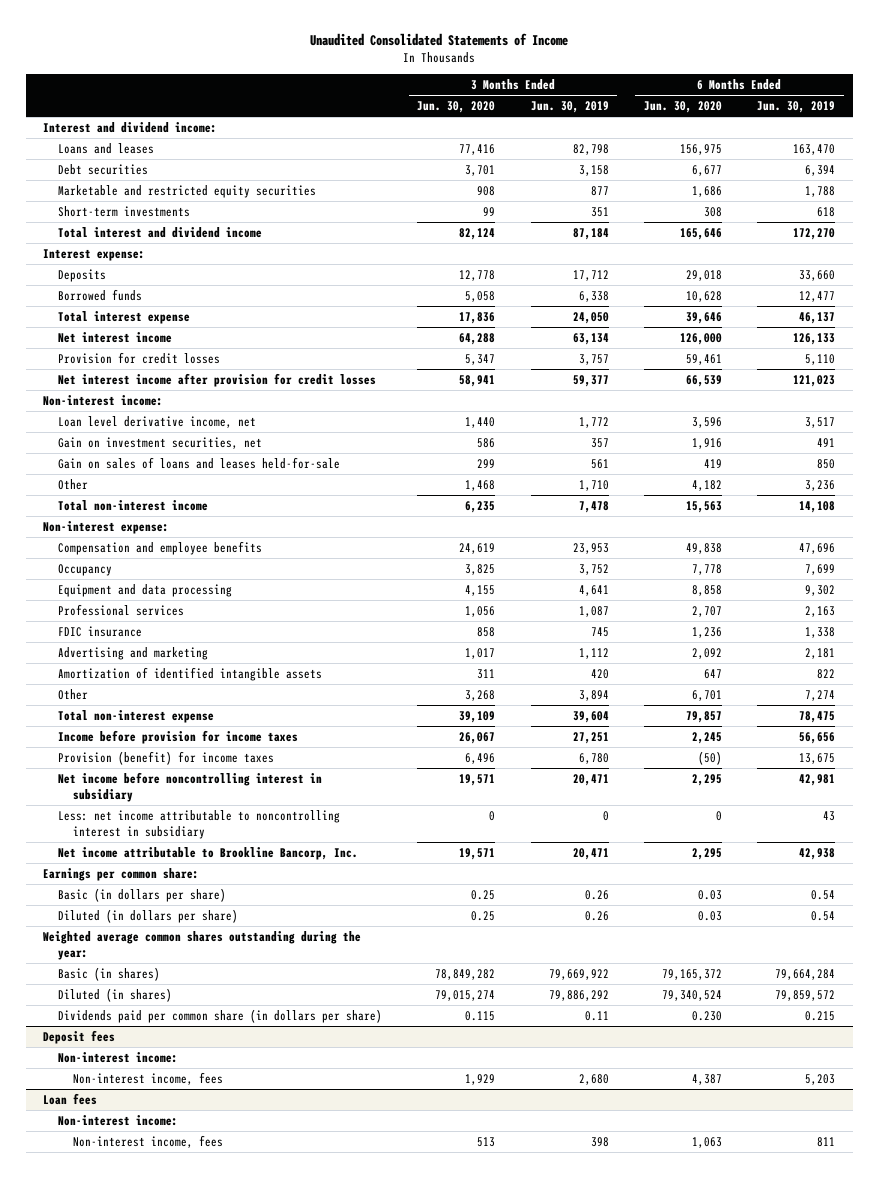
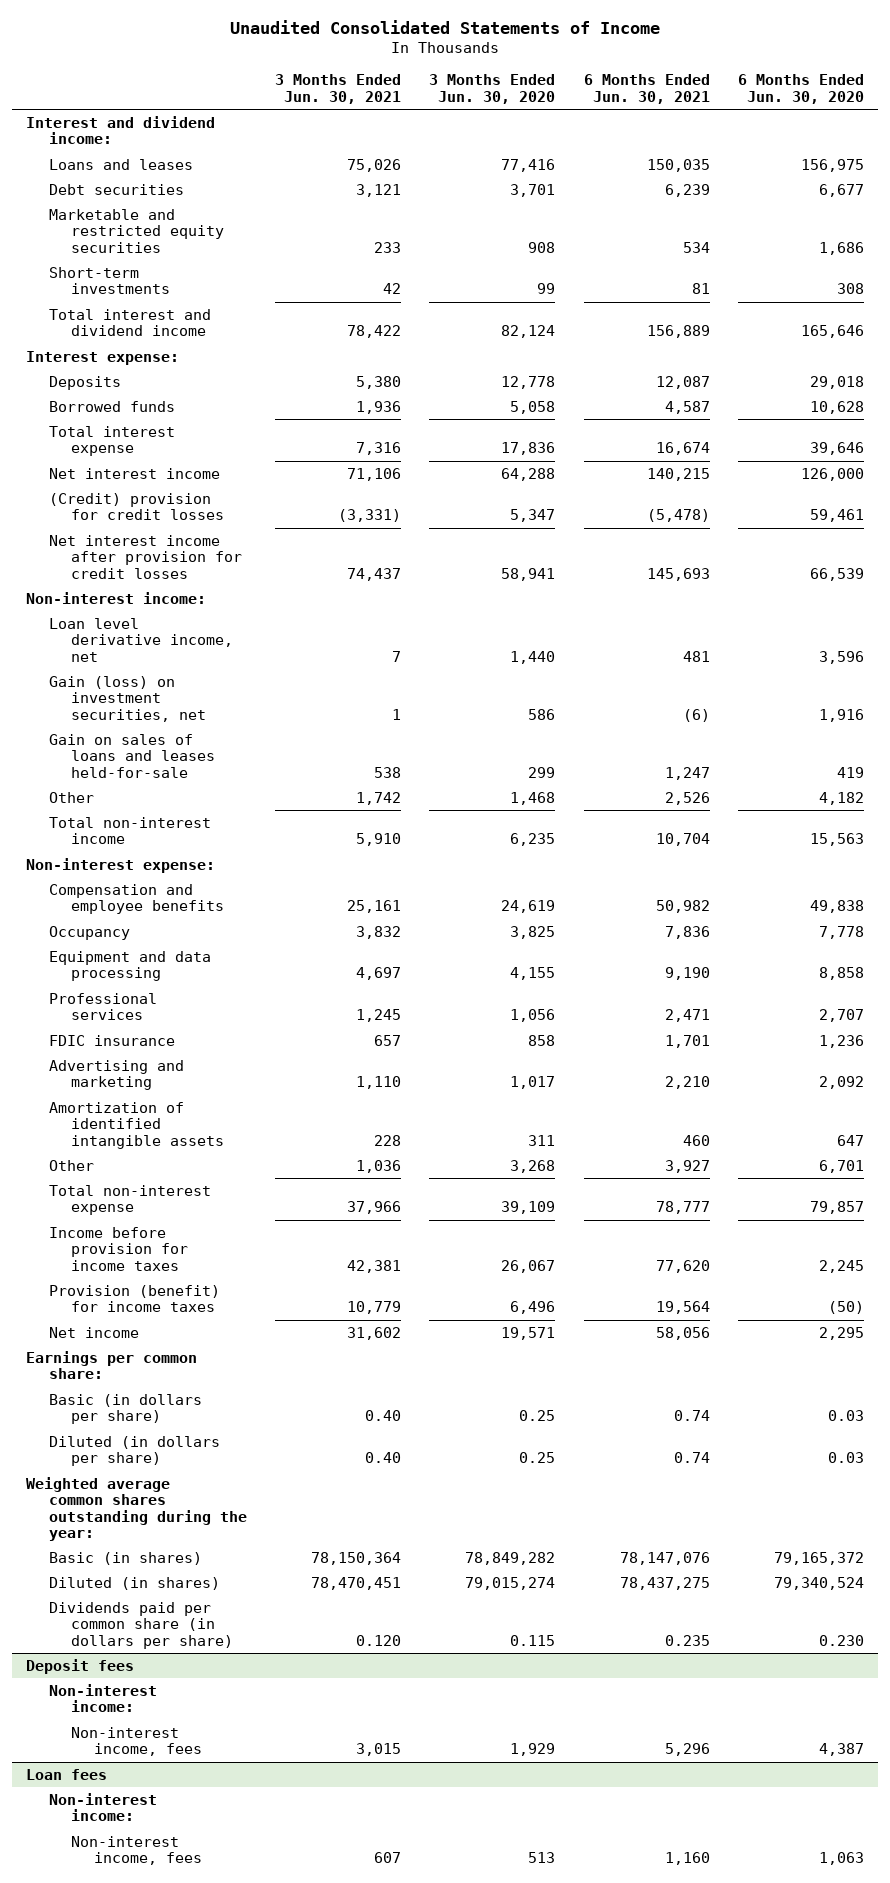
[530,101,609,114] Jun. 30, 2019 -> none
[756,101,835,114] Jun. 30, 2019 -> none
none -> [274,74,401,104] 3 Months Ended Jun. 30, 2021
none -> [583,74,710,104] 6 Months Ended Jun. 30, 2021
[58,351,221,364] Provision for credit losses -> [48,492,225,521] (Credit) provision for credit losses
[58,436,263,449] Gain on investment securities, net -> [48,675,207,722] Gain (loss) on investment securities, net
[58,771,323,802] Net income before noncontrolling interest in subsidiary -> none
[58,809,341,839] Less: net income attributable to noncontrolling interest in subsidiary -> none
[58,846,359,860] Net income attributable to Brookline Bancorp, Inc. -> [48,1326,139,1338] Net income

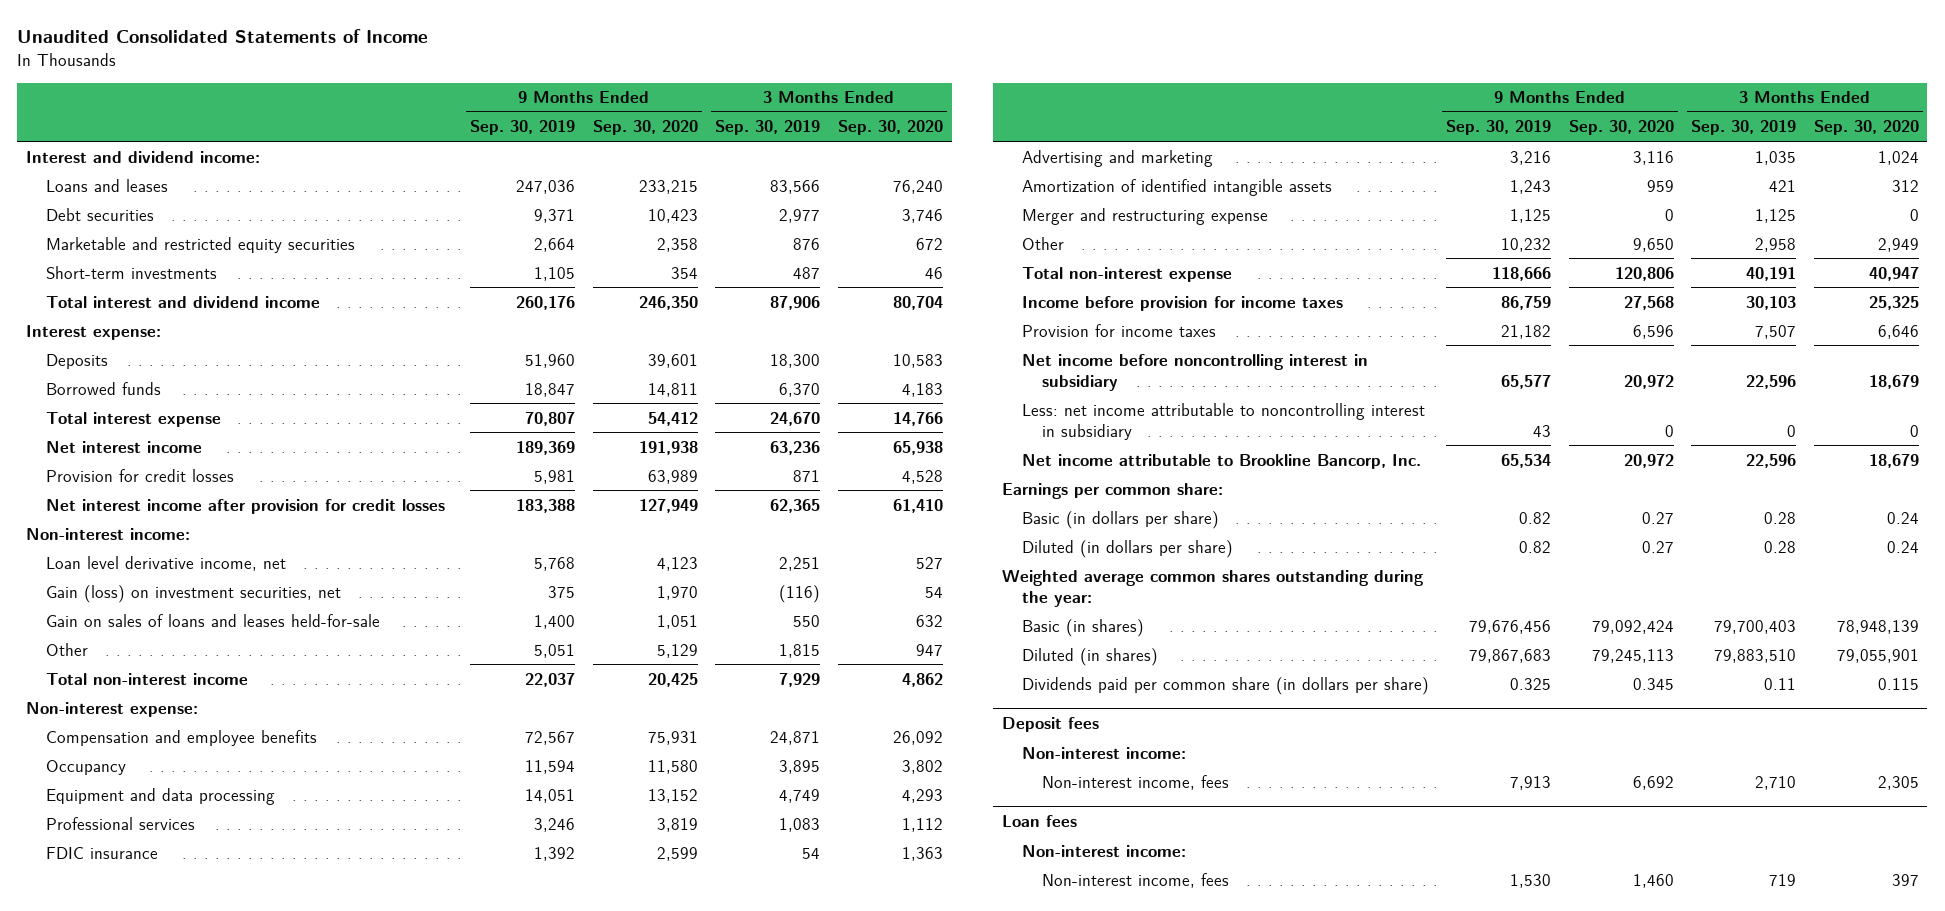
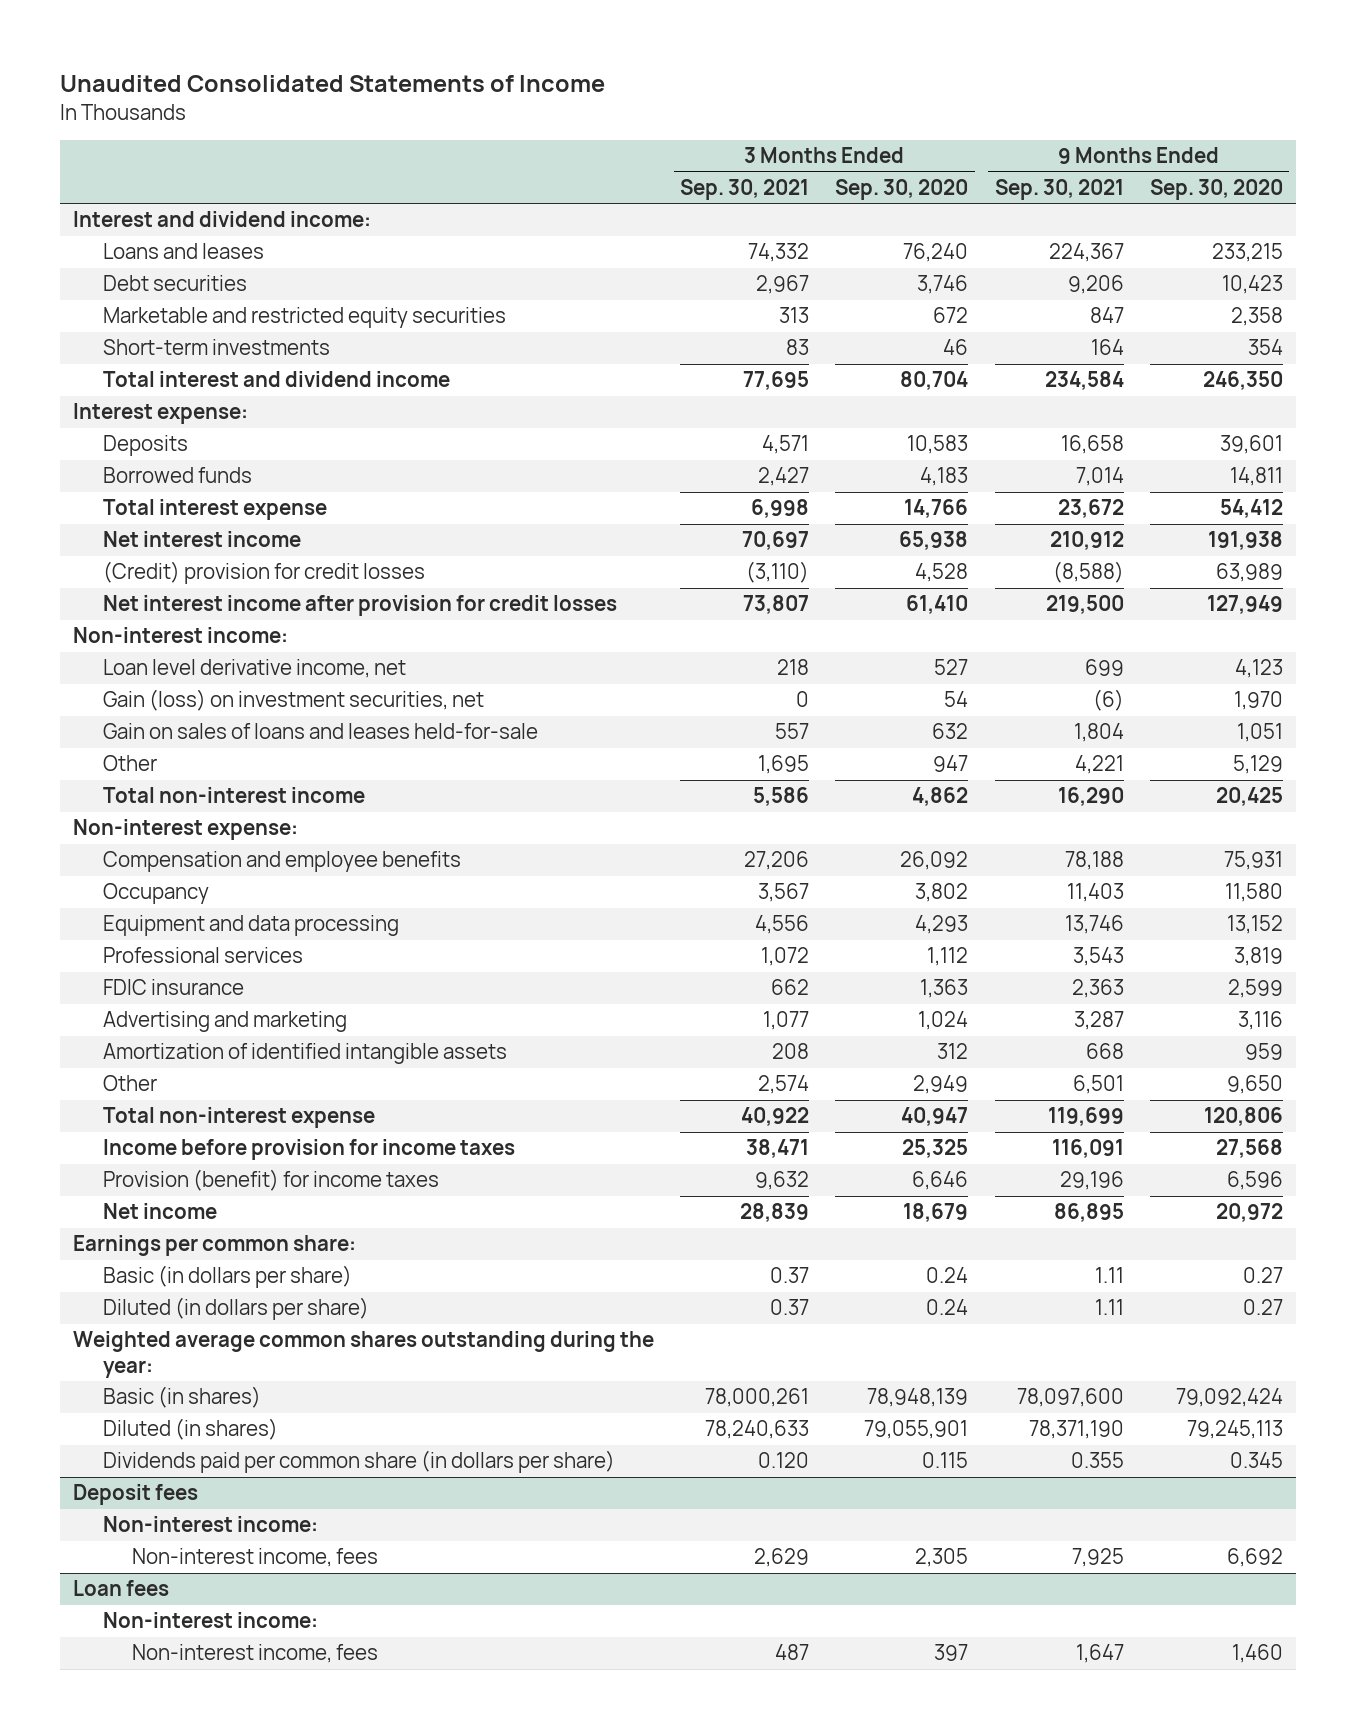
[470,120,576,136] Sep. 30, 2019 -> none
[715,120,821,136] Sep. 30, 2019 -> none
none -> [680,179,810,201] Sep. 30, 2021
none -> [994,179,1124,201] Sep. 30, 2021
[45,468,234,482] Provision for credit losses -> [102,561,425,585] (Credit) provision for credit losses
[1021,207,1268,225] Merger and restructuring expense -> none
[1021,353,1368,391] Net income before noncontrolling interest in subsidiary -> none
[1021,402,1425,440] Less: net income attributable to noncontrolling interest in subsidiary -> none
[1021,323,1216,337] Provision for income taxes -> [102,1169,439,1192] Provision (benefit) for income taxes
[1021,453,1421,469] Net income attributable to Brookline Bancorp, Inc. -> [102,1203,217,1220] Net income

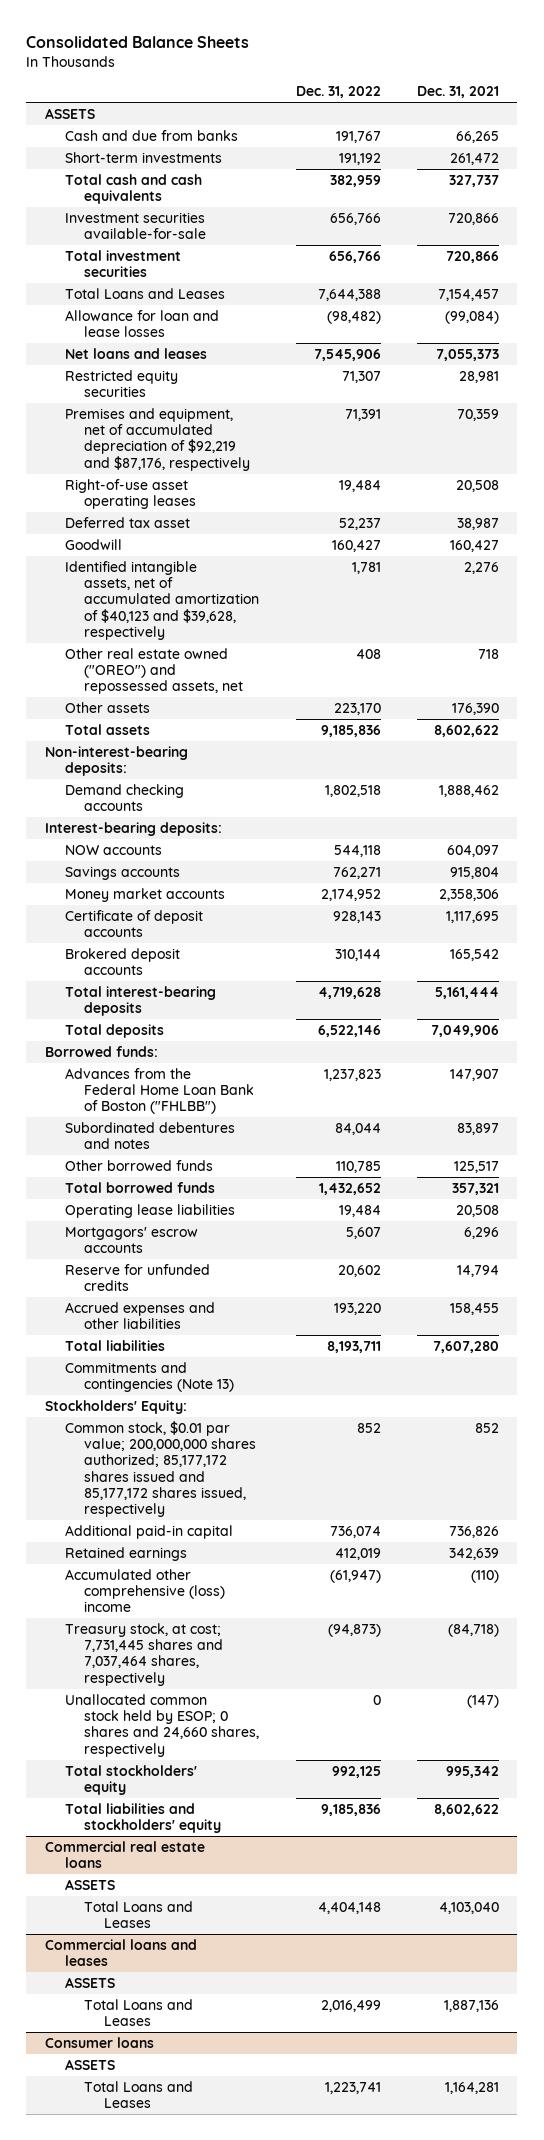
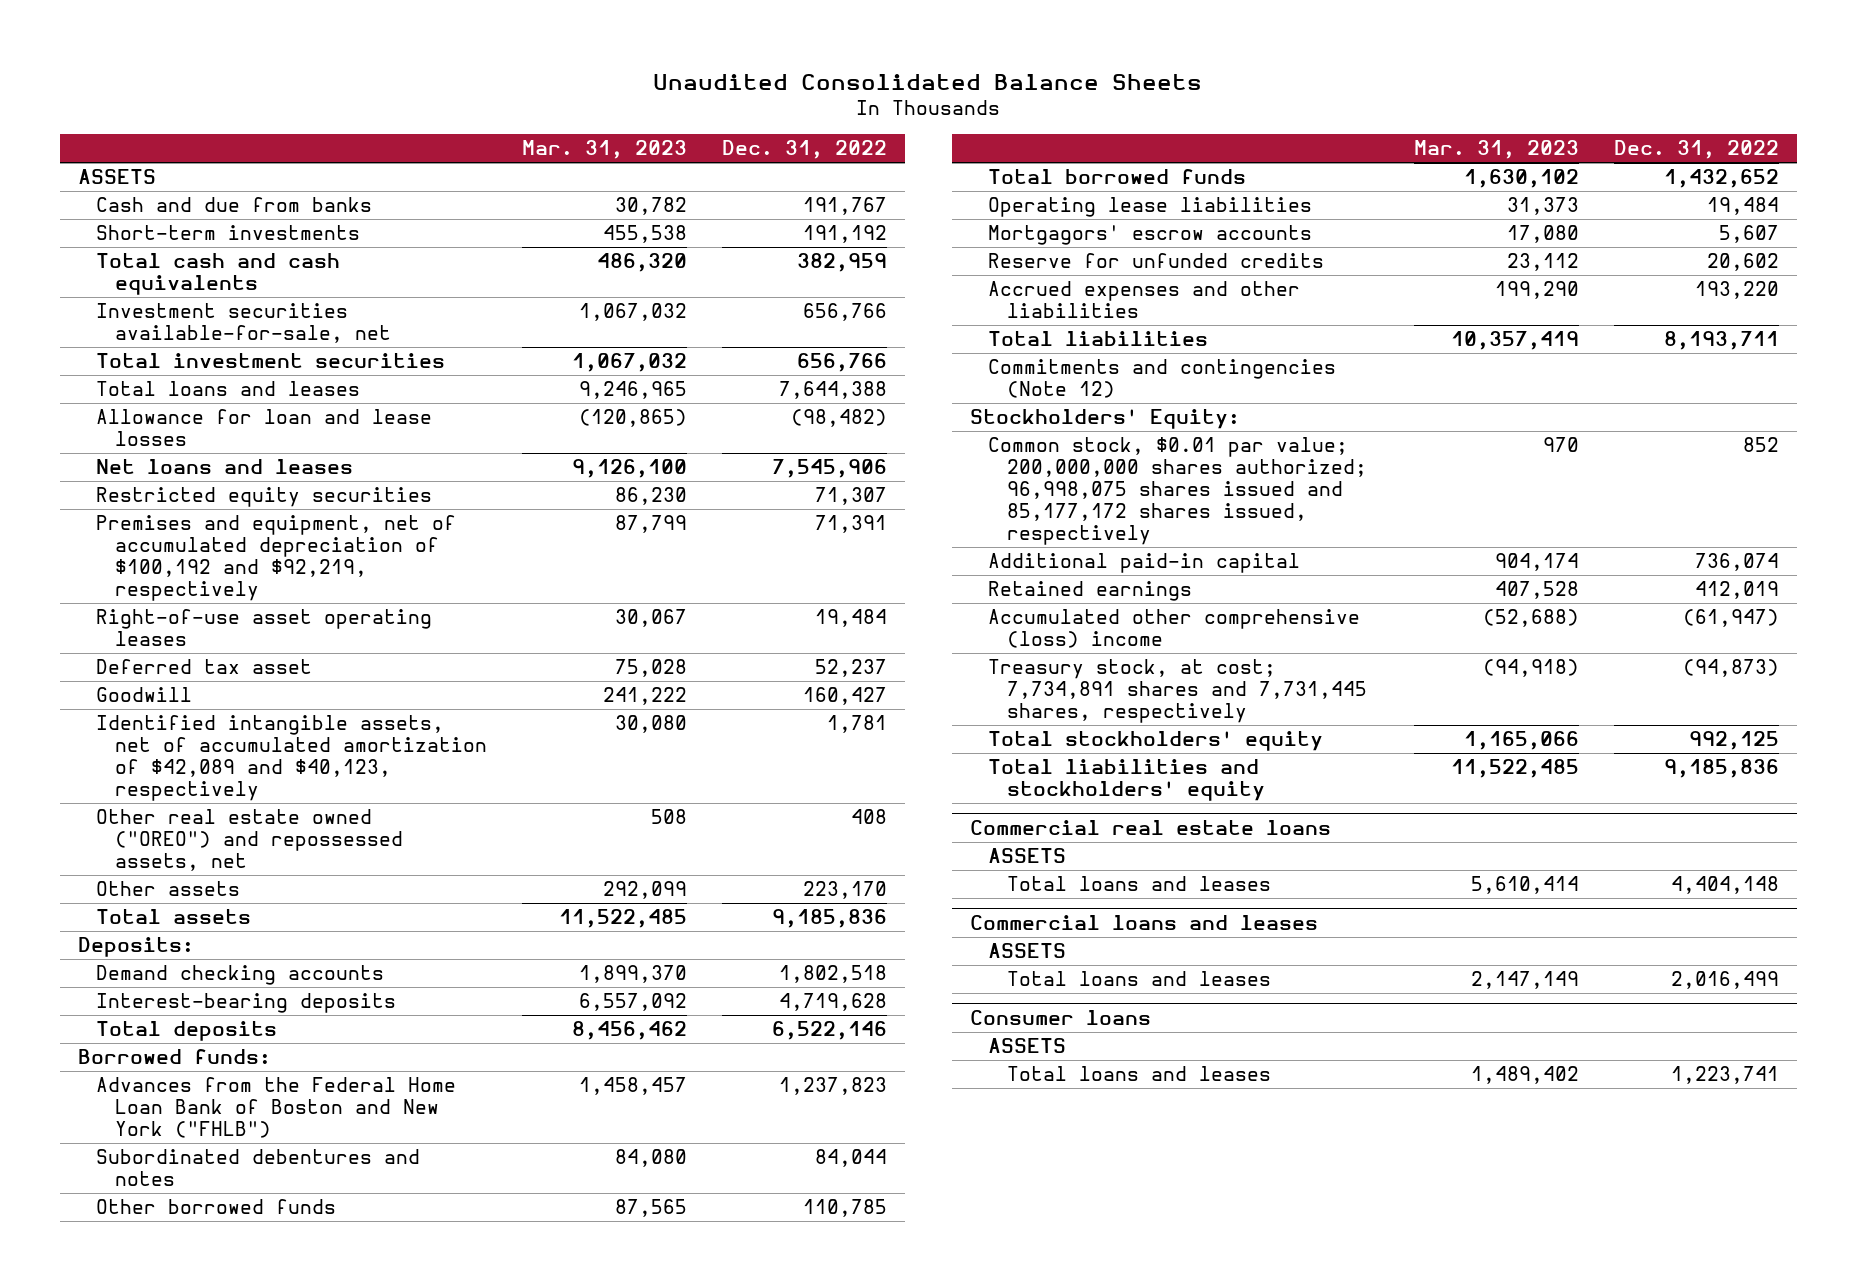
[26,35,250,48] Consolidated Balance Sheets -> [653,73,1203,90] Unaudited Consolidated Balance Sheets
[417,86,500,99] Dec. 31, 2021 -> none
none -> [522,140,688,160] Mar. 31, 2023
[64,211,207,240] Investment securities available-for-sale -> [96,303,391,344] Investment securities available-for-sale, net
[64,287,225,299] Total Loans and Leases -> [96,381,361,397] Total loans and leases
[64,407,251,471] Premises and equipment, net of accumulated depreciation of $92,219 and $87,176, respectively -> [96,515,457,601] Premises and equipment, net of accumulated depreciation of $100,192 and $92,219, respectively
[64,560,260,640] Identified intangible assets, net of accumulated amortization of $40,123 and $39,628, respectively -> [96,715,487,801] Identified intangible assets, net of accumulated amortization of $42,089 and $40,123, respectively
[44,745,188,777] Non-interest-bearing deposits: -> none
none -> [77,937,194,958] Deposits:
[44,821,222,836] Interest-bearing deposits: -> none
[64,844,162,855] NOW accounts -> none
[64,865,180,880] Savings accounts -> none
[64,887,225,902] Money market accounts -> none
[64,909,203,938] Certificate of deposit accounts -> none
[64,947,180,976] Brokered deposit accounts -> none
[64,985,216,1017] Total interest-bearing deposits -> [96,993,397,1014] Interest-bearing deposits
[64,1067,255,1115] Advances from the Federal Home Loan Bank of Boston ("FHLBB") -> [96,1077,457,1138] Advances from the Federal Home Loan Bank of Boston and New York ("FHLB")
[64,1361,235,1393] Commitments and contingencies (Note 13) -> [988,359,1337,399] Commitments and contingencies (Note 12)
[64,1420,257,1518] Common stock, $0.01 par value; 200,000,000 shares authorized; 85,177,172 shares issued and 85,177,172 shares issued, respectively -> [988,437,1367,545] Common stock, $0.01 par value; 200,000,000 shares authorized; 96,998,075 shares issued and 85,177,172 shares issued, respectively
[64,1693,260,1757] Unallocated common stock held by ESOP; 0 shares and 24,660 shares, respectively -> none
[64,1622,224,1686] Treasury stock, at cost; 7,731,445 shares and 7,037,464 shares, respectively -> [988,659,1367,723] Treasury stock, at cost; 7,734,891 shares and 7,731,445 shares, respectively
[84,1900,194,1929] Total Loans and Leases -> [1006,876,1271,892] Total loans and leases
[84,1998,194,2027] Total Loans and Leases -> [1006,971,1271,987] Total loans and leases
[84,2080,194,2109] Total Loans and Leases -> [1006,1066,1271,1082] Total loans and leases

